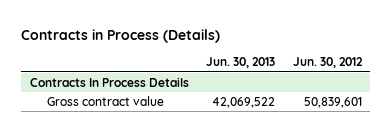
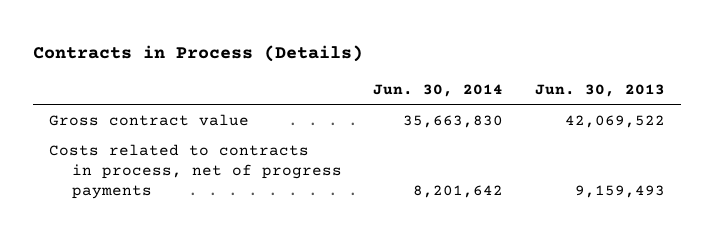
[292,57,363,69] Jun. 30, 2012 -> none
none -> [373,83,504,97] Jun. 30, 2014
[29,77,189,88] Contracts In Process Details -> none
none -> [48,143,342,199] Costs related to contracts in process, net of progress payments

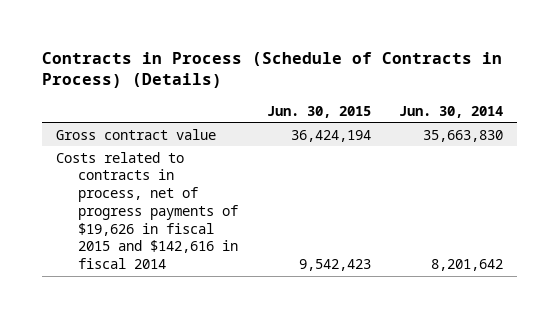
[32,44,363,62] Contracts in Process (Details) -> [42,51,503,89] Contracts in Process (Schedule of Contracts in Process) (Details)
[535,83,666,97] Jun. 30, 2013 -> none
none -> [266,105,371,118] Jun. 30, 2015
[48,143,342,199] Costs related to contracts in process, net of progress payments -> [56,151,239,270] Costs related to contracts in process, net of progress payments of $19,626 in fiscal 2015 and $142,616 in fiscal 2014

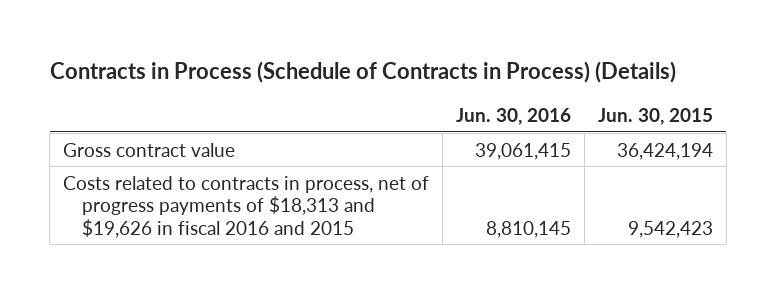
[398,105,503,118] Jun. 30, 2014 -> none
none -> [456,108,572,126] Jun. 30, 2016
[56,151,239,270] Costs related to contracts in process, net of progress payments of $19,626 in fiscal 2015 and $142,616 in fiscal 2014 -> [63,175,430,238] Costs related to contracts in process, net of progress payments of $18,313 and $19,626 in fiscal 2016 and 2015

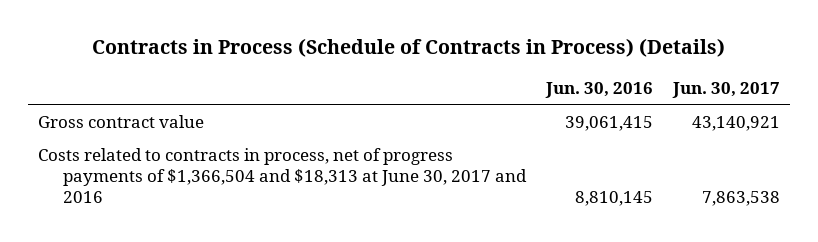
[597,108,713,126] Jun. 30, 2015 -> none
none -> [672,81,781,98] Jun. 30, 2017
[63,175,430,238] Costs related to contracts in process, net of progress payments of $18,313 and $19,626 in fiscal 2016 and 2015 -> [38,147,527,204] Costs related to contracts in process, net of progress payments of $1,366,504 and $18,313 at June 30, 2017 and 2016

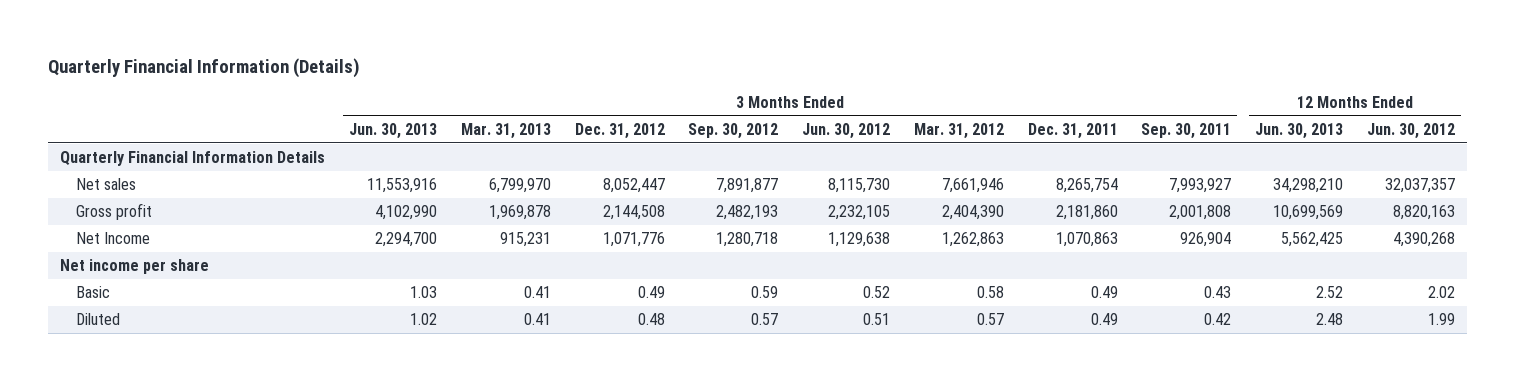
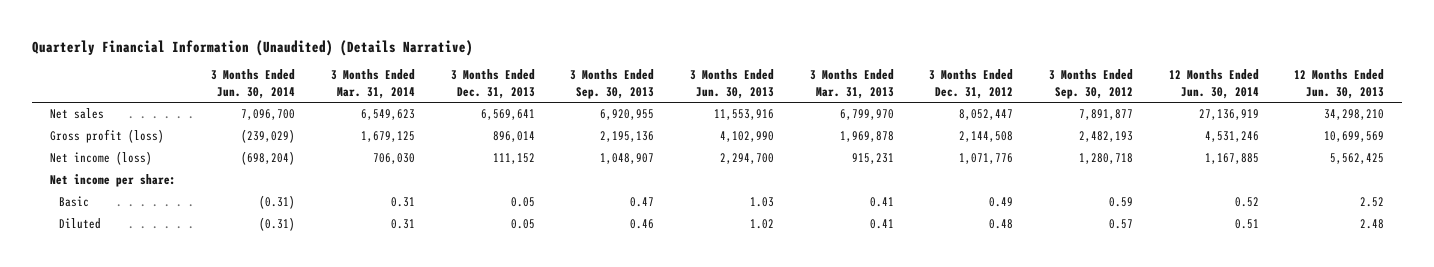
[48,58,361,79] Quarterly Financial Information (Details) -> [31,39,473,56] Quarterly Financial Information (Unaudited) (Details Narrative)
[802,122,891,139] Jun. 30, 2012 -> none
[913,122,1004,139] Mar. 31, 2012 -> none
[1027,122,1118,139] Dec. 31, 2011 -> none
[1141,122,1232,139] Sep. 30, 2011 -> none
[1366,122,1455,139] Jun. 30, 2012 -> none
none -> [211,69,296,99] 3 Months Ended Jun. 30, 2014
none -> [331,69,416,99] 3 Months Ended Mar. 31, 2014
none -> [450,69,535,99] 3 Months Ended Dec. 31, 2013
none -> [570,69,655,99] 3 Months Ended Sep. 30, 2013
none -> [1168,69,1259,99] 12 Months Ended Jun. 30, 2014
[60,150,326,166] Quarterly Financial Information Details -> none
[76,202,153,220] Gross profit -> [49,129,164,144] Gross profit (loss)
[76,231,151,244] Net Income -> [49,151,152,166] Net income (loss)
[60,258,210,274] Net income per share -> [49,174,176,188] Net income per share:

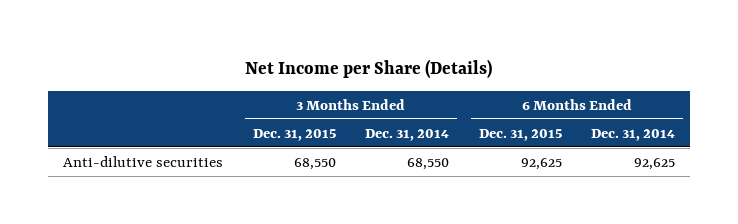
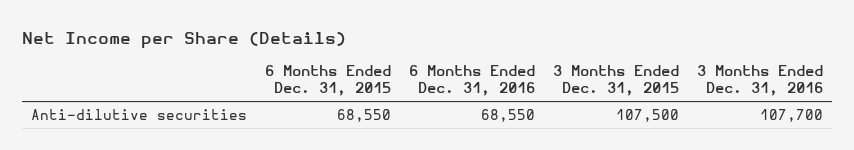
[365,128,450,141] Dec. 31, 2014 -> none
[591,128,676,141] Dec. 31, 2014 -> none
none -> [409,65,536,97] 6 Months Ended Dec. 31, 2016
none -> [697,65,824,97] 3 Months Ended Dec. 31, 2016
[293,157,336,170] 68,550 -> [616,109,680,123] 107,500
[520,157,562,170] 92,625 -> [337,109,392,123] 68,550

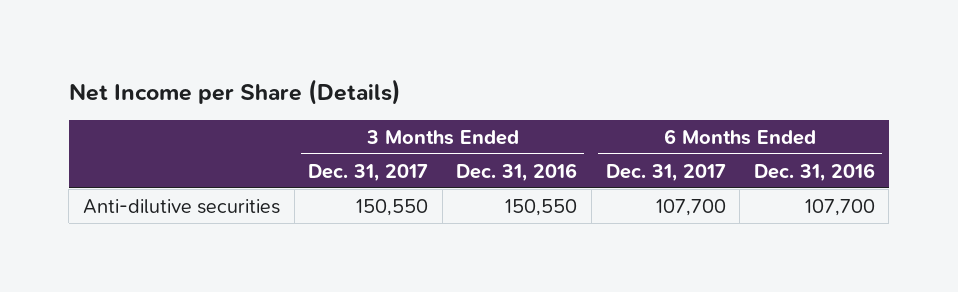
[265,65,392,97] 6 Months Ended Dec. 31, 2015 -> none
[553,65,680,97] 3 Months Ended Dec. 31, 2015 -> none
none -> [308,163,429,182] Dec. 31, 2017
none -> [605,163,726,182] Dec. 31, 2017
[481,109,536,123] 68,550 -> [804,198,875,216] 107,700
[760,109,824,123] 107,700 -> [505,198,578,216] 150,550

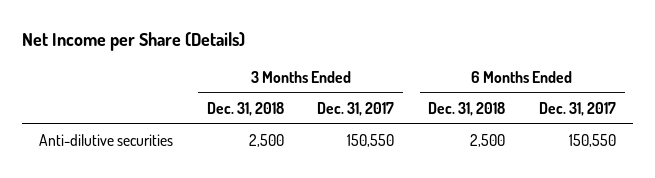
[456,162,578,182] Dec. 31, 2016 -> none
[753,162,875,182] Dec. 31, 2016 -> none
none -> [206,101,284,116] Dec. 31, 2018
none -> [428,101,506,116] Dec. 31, 2018
[655,198,726,216] 107,700 -> [569,134,617,148] 150,550

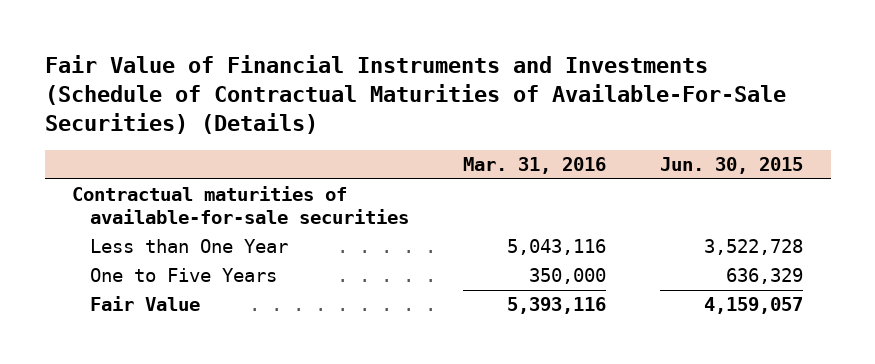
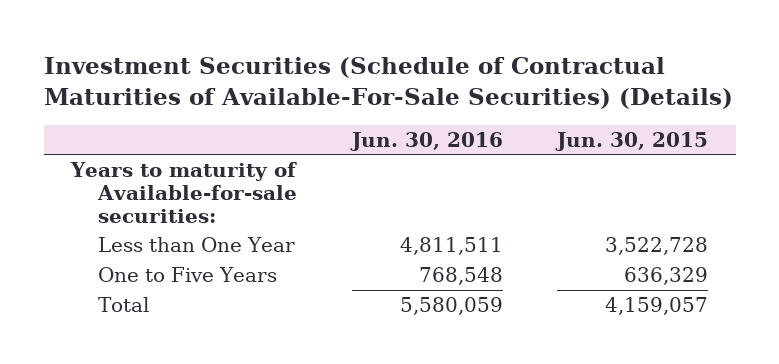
[44,55,786,135] Fair Value of Financial Instruments and Investments (Schedule of Contractual Maturities of Available-For-Sale Securities) (Details) -> [43,57,733,110] Investment Securities (Schedule of Contractual Maturities of Available-For-Sale Securities) (Details)
[462,157,606,175] Mar. 31, 2016 -> none
none -> [349,131,503,151] Jun. 30, 2016
[71,186,409,224] Contractual maturities of available-for-sale securities -> [69,162,298,223] Years to maturity of Available-for-sale securities:
[89,296,200,312] Fair Value -> [98,297,150,313] Total

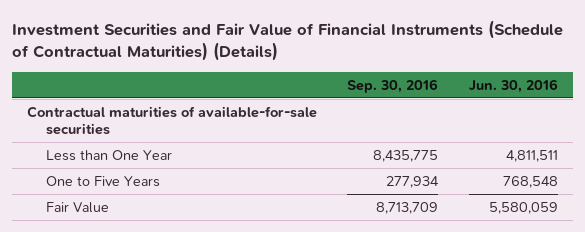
[43,57,733,110] Investment Securities (Schedule of Contractual Maturities of Available-For-Sale Securities) (Details) -> [11,19,563,62] Investment Securities and Fair Value of Financial Instruments (Schedule of Contractual Maturities) (Details)
[555,131,709,151] Jun. 30, 2015 -> none
none -> [347,78,439,93] Sep. 30, 2016
[69,162,298,223] Years to maturity of Available-for-sale securities: -> [27,106,318,135] Contractual maturities of available-for-sale securities
[98,297,150,313] Total -> [45,202,109,214] Fair Value

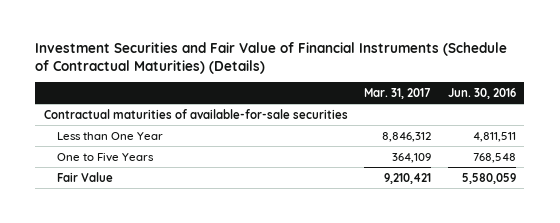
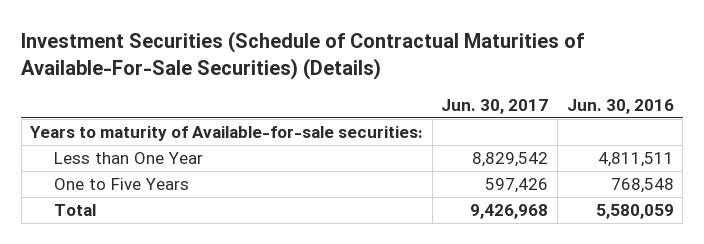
[35,42,508,74] Investment Securities and Fair Value of Financial Instruments (Schedule of Contractual Maturities) (Details) -> [21,31,585,80] Investment Securities (Schedule of Contractual Maturities of Available-For-Sale Securities) (Details)
[364,87,432,99] Mar. 31, 2017 -> none
none -> [441,98,549,114] Jun. 30, 2017
[43,108,348,119] Contractual maturities of available-for-sale securities -> [30,125,424,141] Years to maturity of Available-for-sale securities:
[56,171,113,182] Fair Value -> [53,203,96,216] Total

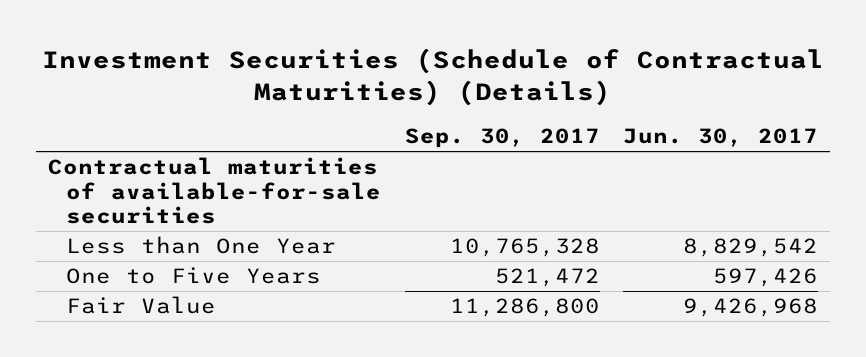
[21,31,585,80] Investment Securities (Schedule of Contractual Maturities of Available-For-Sale Securities) (Details) -> [42,48,825,107] Investment Securities (Schedule of Contractual Maturities) (Details)
[566,98,674,114] Jun. 30, 2016 -> none
none -> [404,128,600,149] Sep. 30, 2017
[30,125,424,141] Years to maturity of Available-for-sale securities: -> [47,157,382,225] Contractual maturities of available-for-sale securities
[53,203,96,216] Total -> [66,296,217,315] Fair Value

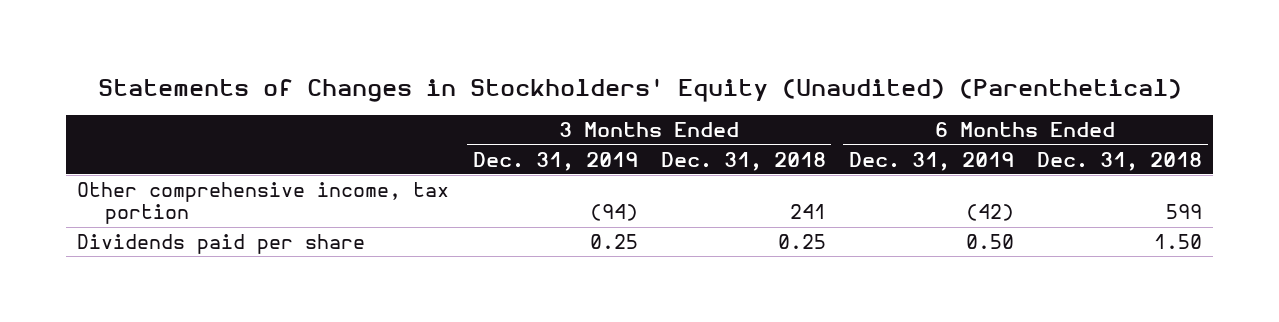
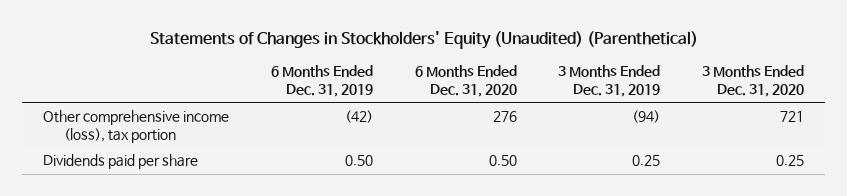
[660,151,826,171] Dec. 31, 2018 -> none
[1036,151,1202,171] Dec. 31, 2018 -> none
none -> [414,65,517,97] 6 Months Ended Dec. 31, 2020
none -> [701,65,804,97] 3 Months Ended Dec. 31, 2020
[77,182,450,225] Other comprehensive income, tax portion -> [43,110,230,143] Other comprehensive income (loss), tax portion

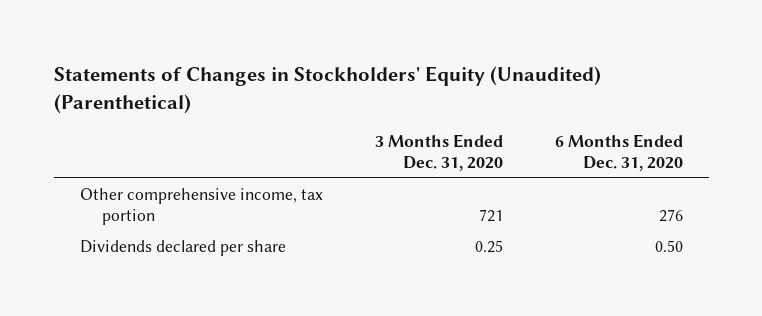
[270,65,373,97] 6 Months Ended Dec. 31, 2019 -> none
[558,65,661,97] 3 Months Ended Dec. 31, 2019 -> none
[43,110,230,143] Other comprehensive income (loss), tax portion -> [79,188,323,226] Other comprehensive income, tax portion
[43,154,199,170] Dividends paid per share -> [79,240,286,257] Dividends declared per share

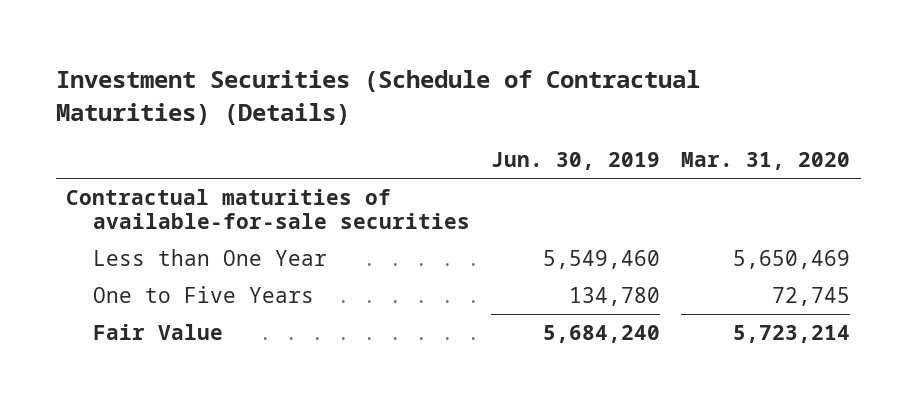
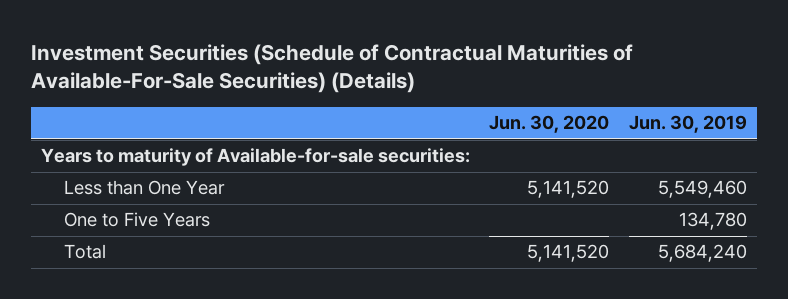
[55,70,700,125] Investment Securities (Schedule of Contractual Maturities) (Details) -> [31,43,634,94] Investment Securities (Schedule of Contractual Maturities of Available-For-Sale Securities) (Details)
[681,152,851,171] Mar. 31, 2020 -> none
none -> [489,115,610,134] Jun. 30, 2020
[66,189,470,230] Contractual maturities of available-for-sale securities -> [40,148,470,167] Years to maturity of Available-for-sale securities:
[92,324,223,341] Fair Value -> [63,244,106,260] Total

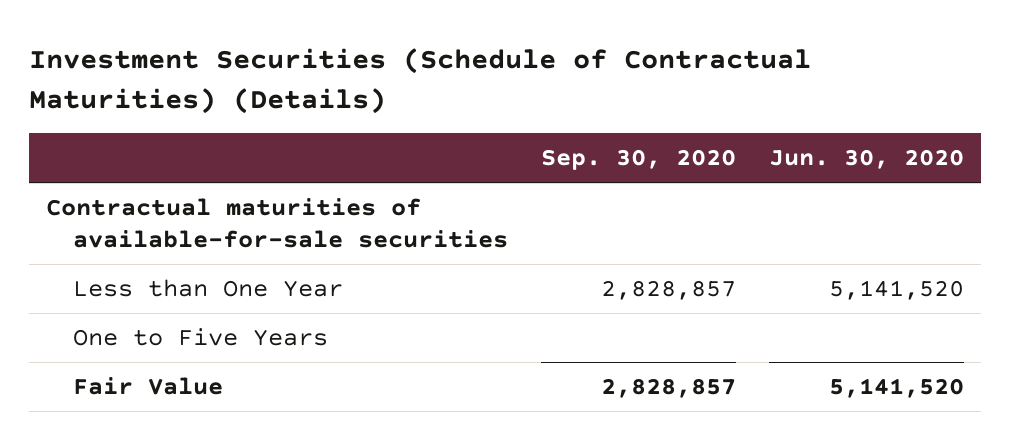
[31,43,634,94] Investment Securities (Schedule of Contractual Maturities of Available-For-Sale Securities) (Details) -> [29,48,812,114] Investment Securities (Schedule of Contractual Maturities) (Details)
[629,115,748,134] Jun. 30, 2019 -> none
none -> [540,148,736,170] Sep. 30, 2020
[40,148,470,167] Years to maturity of Available-for-sale securities: -> [45,198,508,248] Contractual maturities of available-for-sale securities
[63,244,106,260] Total -> [72,377,223,396] Fair Value

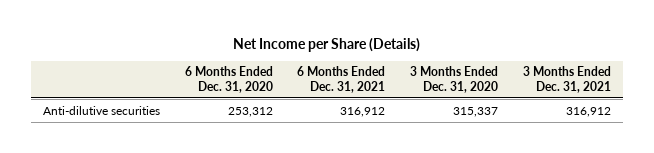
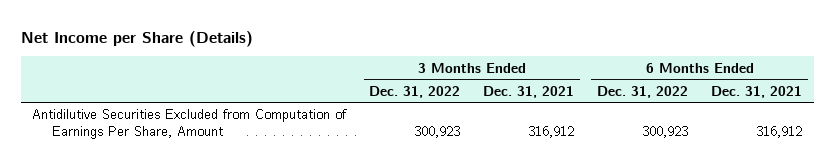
[184,66,273,93] 6 Months Ended Dec. 31, 2020 -> none
[409,66,498,93] 3 Months Ended Dec. 31, 2020 -> none
none -> [369,85,461,98] Dec. 31, 2022
none -> [597,85,689,98] Dec. 31, 2022
[43,105,161,115] Anti-dilutive securities -> [32,109,348,140] Antidilutive Securities Excluded from Computation of Earnings Per Share, Amount

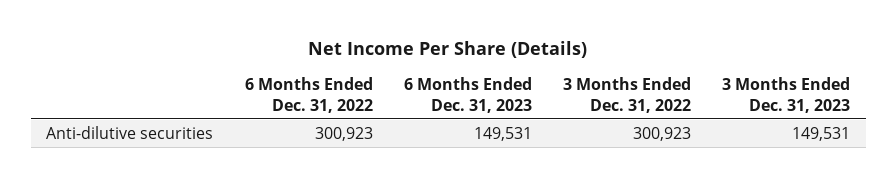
[20,30,253,47] Net Income per Share (Details) -> [308,41,588,59] Net Income Per Share (Details)
[483,85,575,98] Dec. 31, 2021 -> none
[711,85,803,98] Dec. 31, 2021 -> none
none -> [403,77,532,113] 6 Months Ended Dec. 31, 2023
none -> [721,77,850,113] 3 Months Ended Dec. 31, 2023
[32,109,348,140] Antidilutive Securities Excluded from Computation of Earnings Per Share, Amount -> [46,126,214,140] Anti-dilutive securities

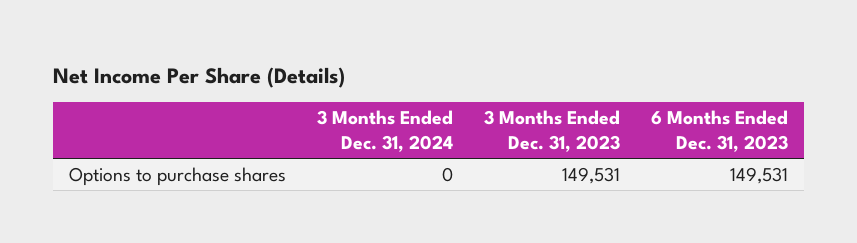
[244,77,373,113] 6 Months Ended Dec. 31, 2022 -> none
[562,77,691,113] 3 Months Ended Dec. 31, 2022 -> none
none -> [316,110,453,153] 3 Months Ended Dec. 31, 2024
[46,126,214,140] Anti-dilutive securities -> [68,166,286,186] Options to purchase shares

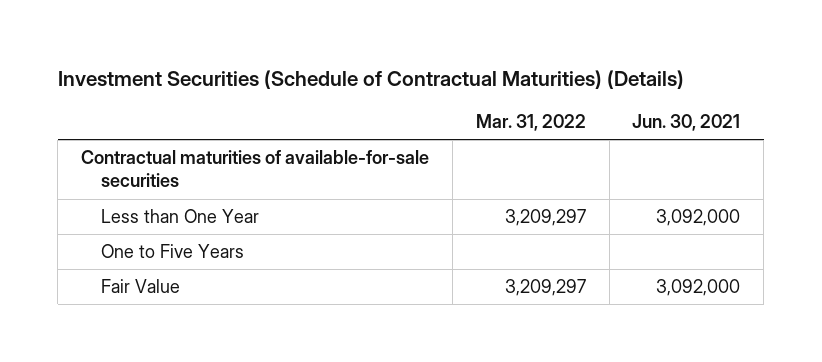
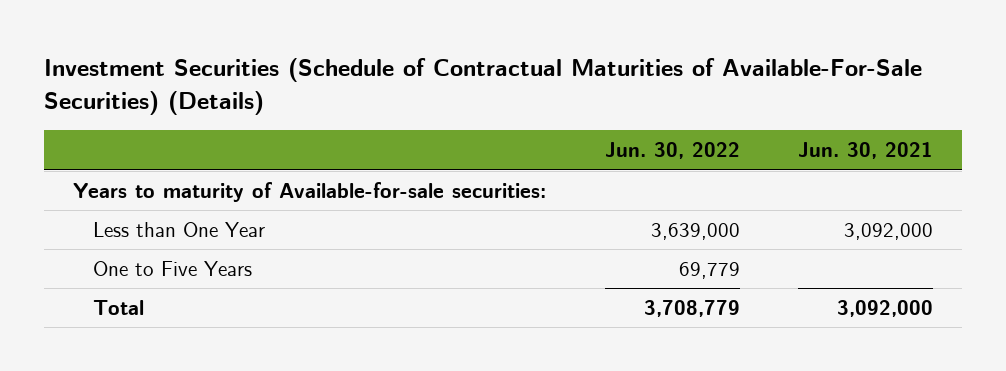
[57,69,684,89] Investment Securities (Schedule of Contractual Maturities) (Details) -> [43,58,922,116] Investment Securities (Schedule of Contractual Maturities of Available-For-Sale Securities) (Details)
[475,113,586,131] Mar. 31, 2022 -> none
none -> [604,142,740,160] Jun. 30, 2022
[81,150,430,188] Contractual maturities of available-for-sale securities -> [73,182,547,203] Years to maturity of Available-for-sale securities:
[100,279,180,294] Fair Value -> [92,300,144,316] Total

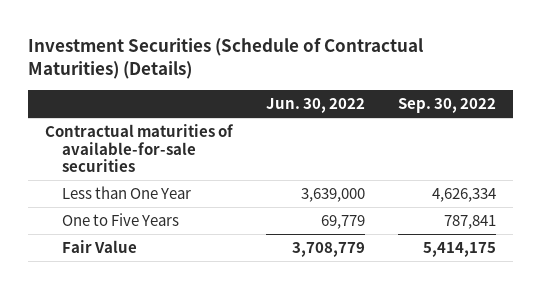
[43,58,922,116] Investment Securities (Schedule of Contractual Maturities of Available-For-Sale Securities) (Details) -> [28,37,424,79] Investment Securities (Schedule of Contractual Maturities) (Details)
[798,142,934,160] Jun. 30, 2021 -> none
none -> [398,97,497,113] Sep. 30, 2022
[73,182,547,203] Years to maturity of Available-for-sale securities: -> [44,124,234,173] Contractual maturities of available-for-sale securities
[92,300,144,316] Total -> [61,240,137,254] Fair Value

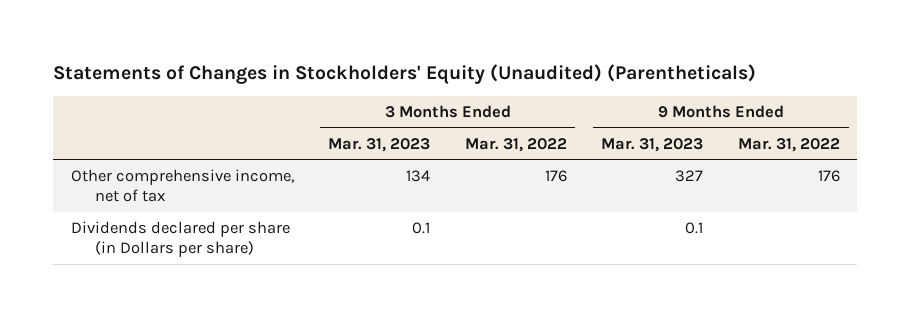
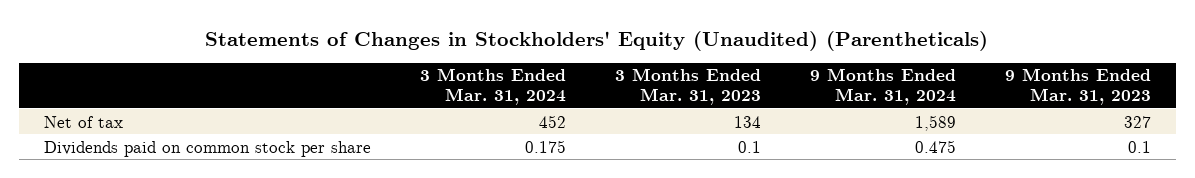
[464,137,567,152] Mar. 31, 2022 -> none
[737,137,840,152] Mar. 31, 2022 -> none
none -> [419,68,566,106] 3 Months Ended Mar. 31, 2024
none -> [809,68,956,106] 9 Months Ended Mar. 31, 2024
[70,169,294,203] Other comprehensive income, net of tax -> [43,115,123,128] Net of tax
[70,221,290,258] Dividends declared per share (in Dollars per share) -> [43,140,371,157] Dividends paid on common stock per share

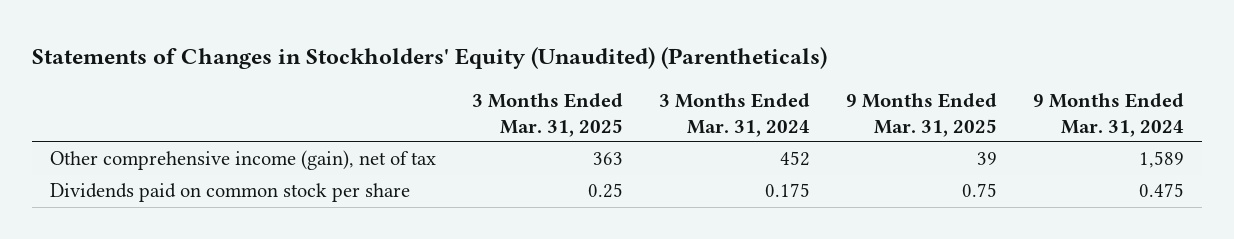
[614,68,761,106] 3 Months Ended Mar. 31, 2023 -> none
[1005,68,1152,106] 9 Months Ended Mar. 31, 2023 -> none
none -> [471,92,623,137] 3 Months Ended Mar. 31, 2025
none -> [846,92,998,137] 9 Months Ended Mar. 31, 2025
[43,115,123,128] Net of tax -> [49,150,436,171] Other comprehensive income (gain), net of tax

